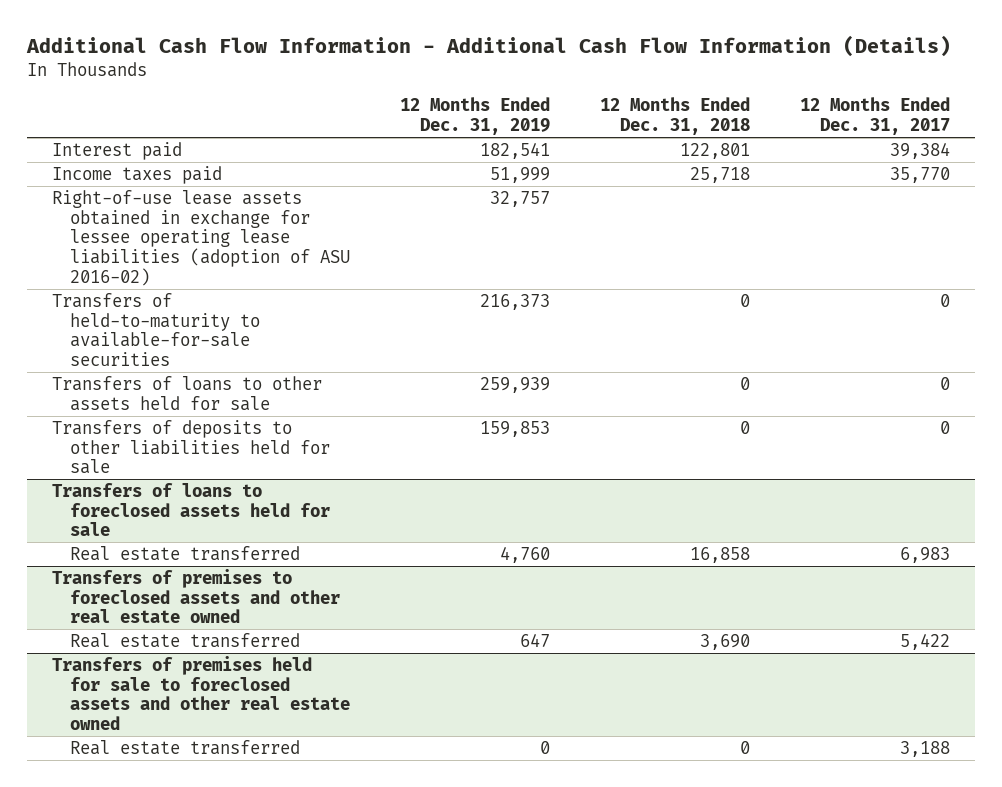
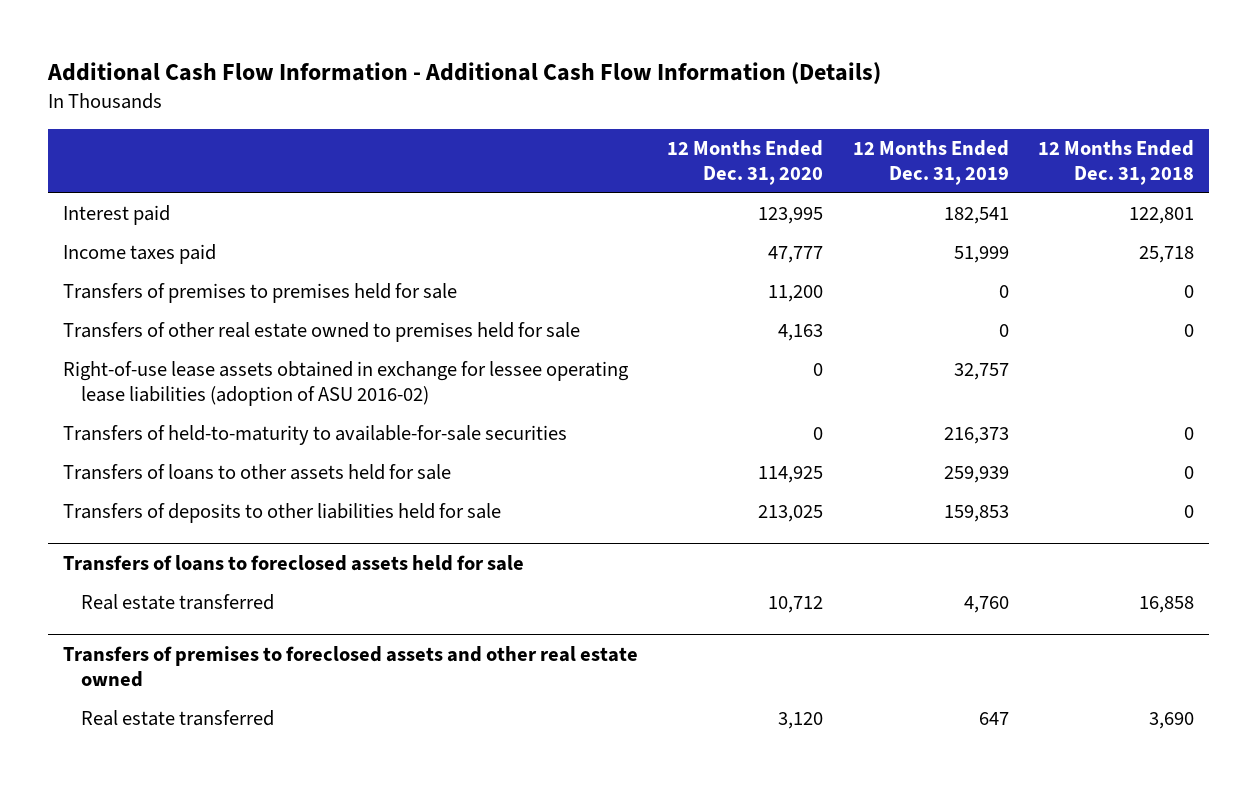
[799,97,950,136] 12 Months Ended Dec. 31, 2017 -> none
none -> [667,140,824,186] 12 Months Ended Dec. 31, 2020
none -> [62,283,457,304] Transfers of premises to premises held for sale
none -> [62,322,580,343] Transfers of other real estate owned to premises held for sale
[51,655,351,731] Transfers of premises held for sale to foreclosed assets and other real estate owned -> none
[70,739,301,755] Real estate transferred -> none

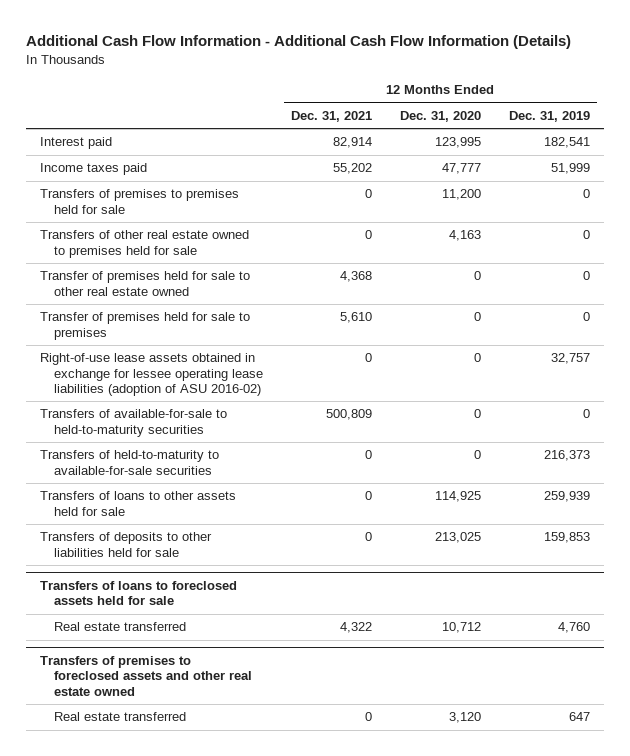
[1038,140,1195,186] 12 Months Ended Dec. 31, 2018 -> none
none -> [290,111,372,123] Dec. 31, 2021
none -> [39,271,250,296] Transfer of premises held for sale to other real estate owned
none -> [39,312,250,340] Transfer of premises held for sale to premises
none -> [39,409,227,437] Transfers of available-for-sale to held-to-maturity securities

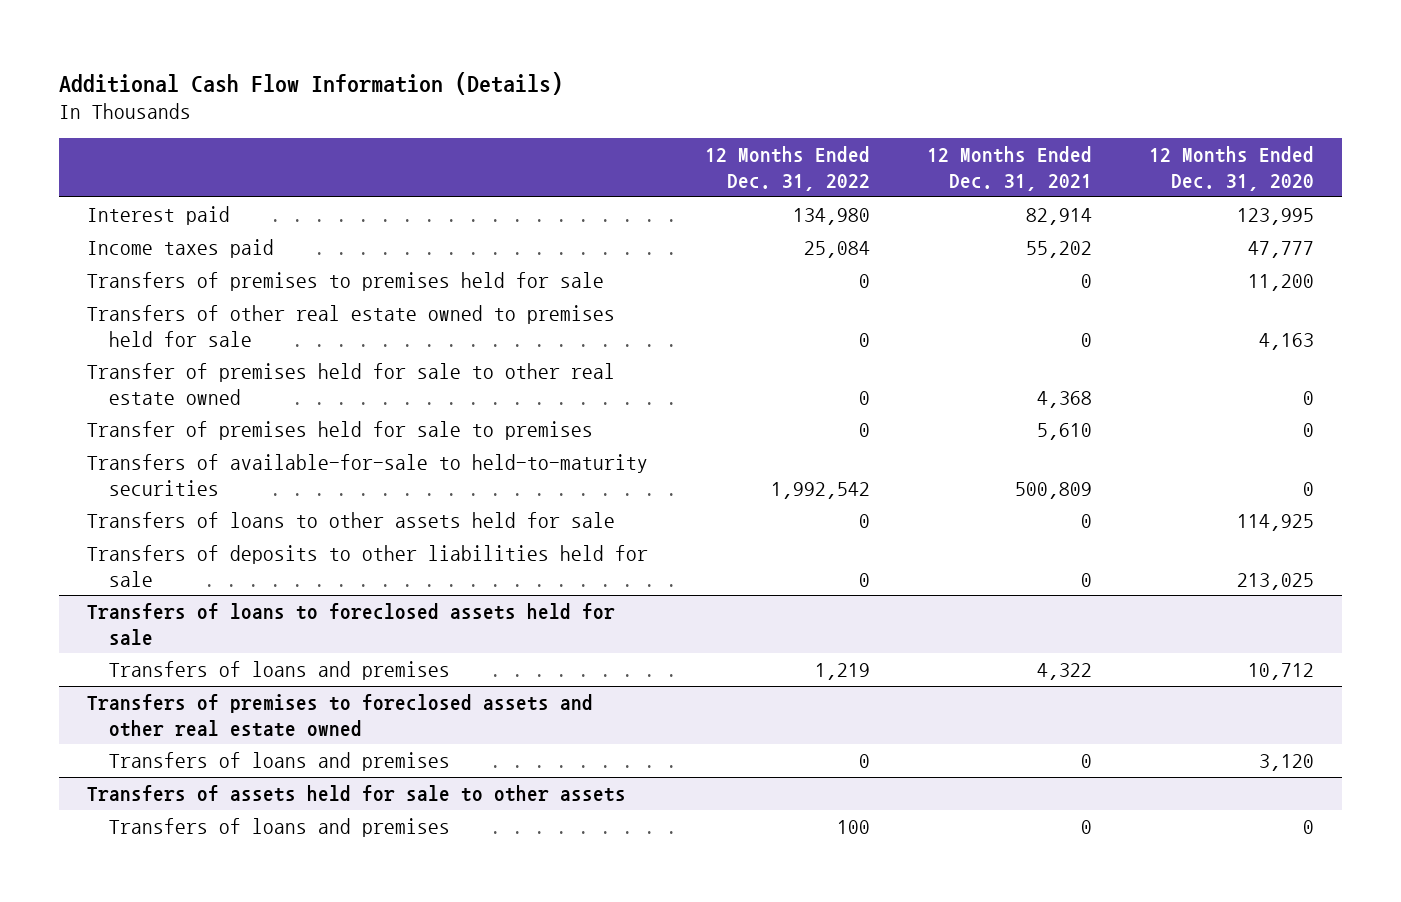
[25,35,571,50] Additional Cash Flow Information - Additional Cash Flow Information (Details) -> [59,71,564,95] Additional Cash Flow Information (Details)
[509,111,591,123] Dec. 31, 2019 -> none
none -> [705,146,871,191] 12 Months Ended Dec. 31, 2022
[39,353,263,396] Right-of-use lease assets obtained in exchange for lessee operating lease liabilities (adoption of ASU 2016-02) -> none
[39,450,219,475] Transfers of held-to-maturity to available-for-sale securities -> none
[53,622,186,632] Real estate transferred -> [108,660,450,680] Transfers of loans and premises
[53,712,186,722] Real estate transferred -> [108,751,450,771] Transfers of loans and premises
none -> [87,784,627,802] Transfers of assets held for sale to other assets
none -> [108,817,450,837] Transfers of loans and premises

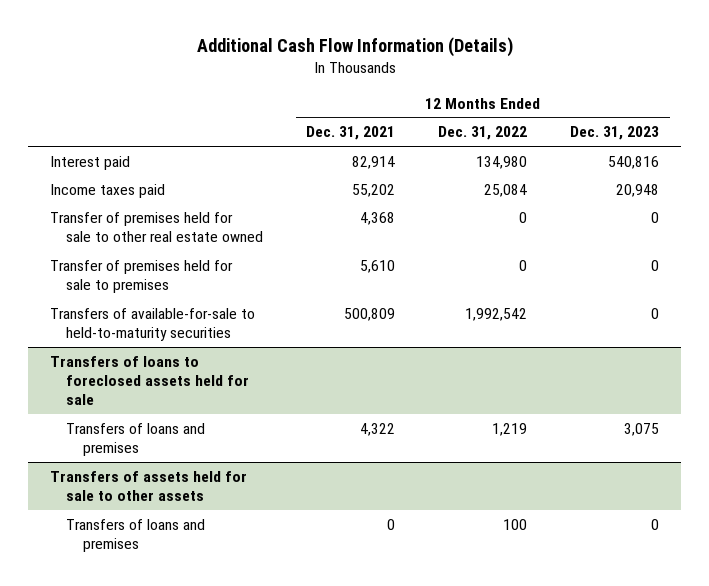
[1148,146,1314,191] 12 Months Ended Dec. 31, 2020 -> none
none -> [570,126,660,141] Dec. 31, 2023
[87,271,605,291] Transfers of premises to premises held for sale -> none
[87,304,616,347] Transfers of other real estate owned to premises held for sale -> none
[87,511,616,528] Transfers of loans to other assets held for sale -> none
[87,544,649,587] Transfers of deposits to other liabilities held for sale -> none
[87,693,594,737] Transfers of premises to foreclosed assets and other real estate owned -> none
[108,751,450,771] Transfers of loans and premises -> none

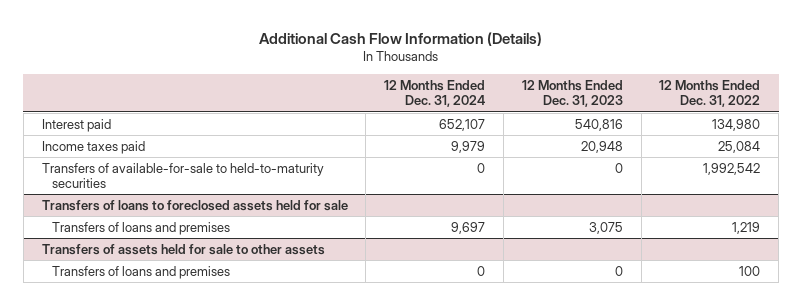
[306,126,396,141] Dec. 31, 2021 -> none
none -> [384,80,486,108] 12 Months Ended Dec. 31, 2024
[49,211,264,243] Transfer of premises held for sale to other real estate owned -> none
[49,259,233,294] Transfer of premises held for sale to premises -> none

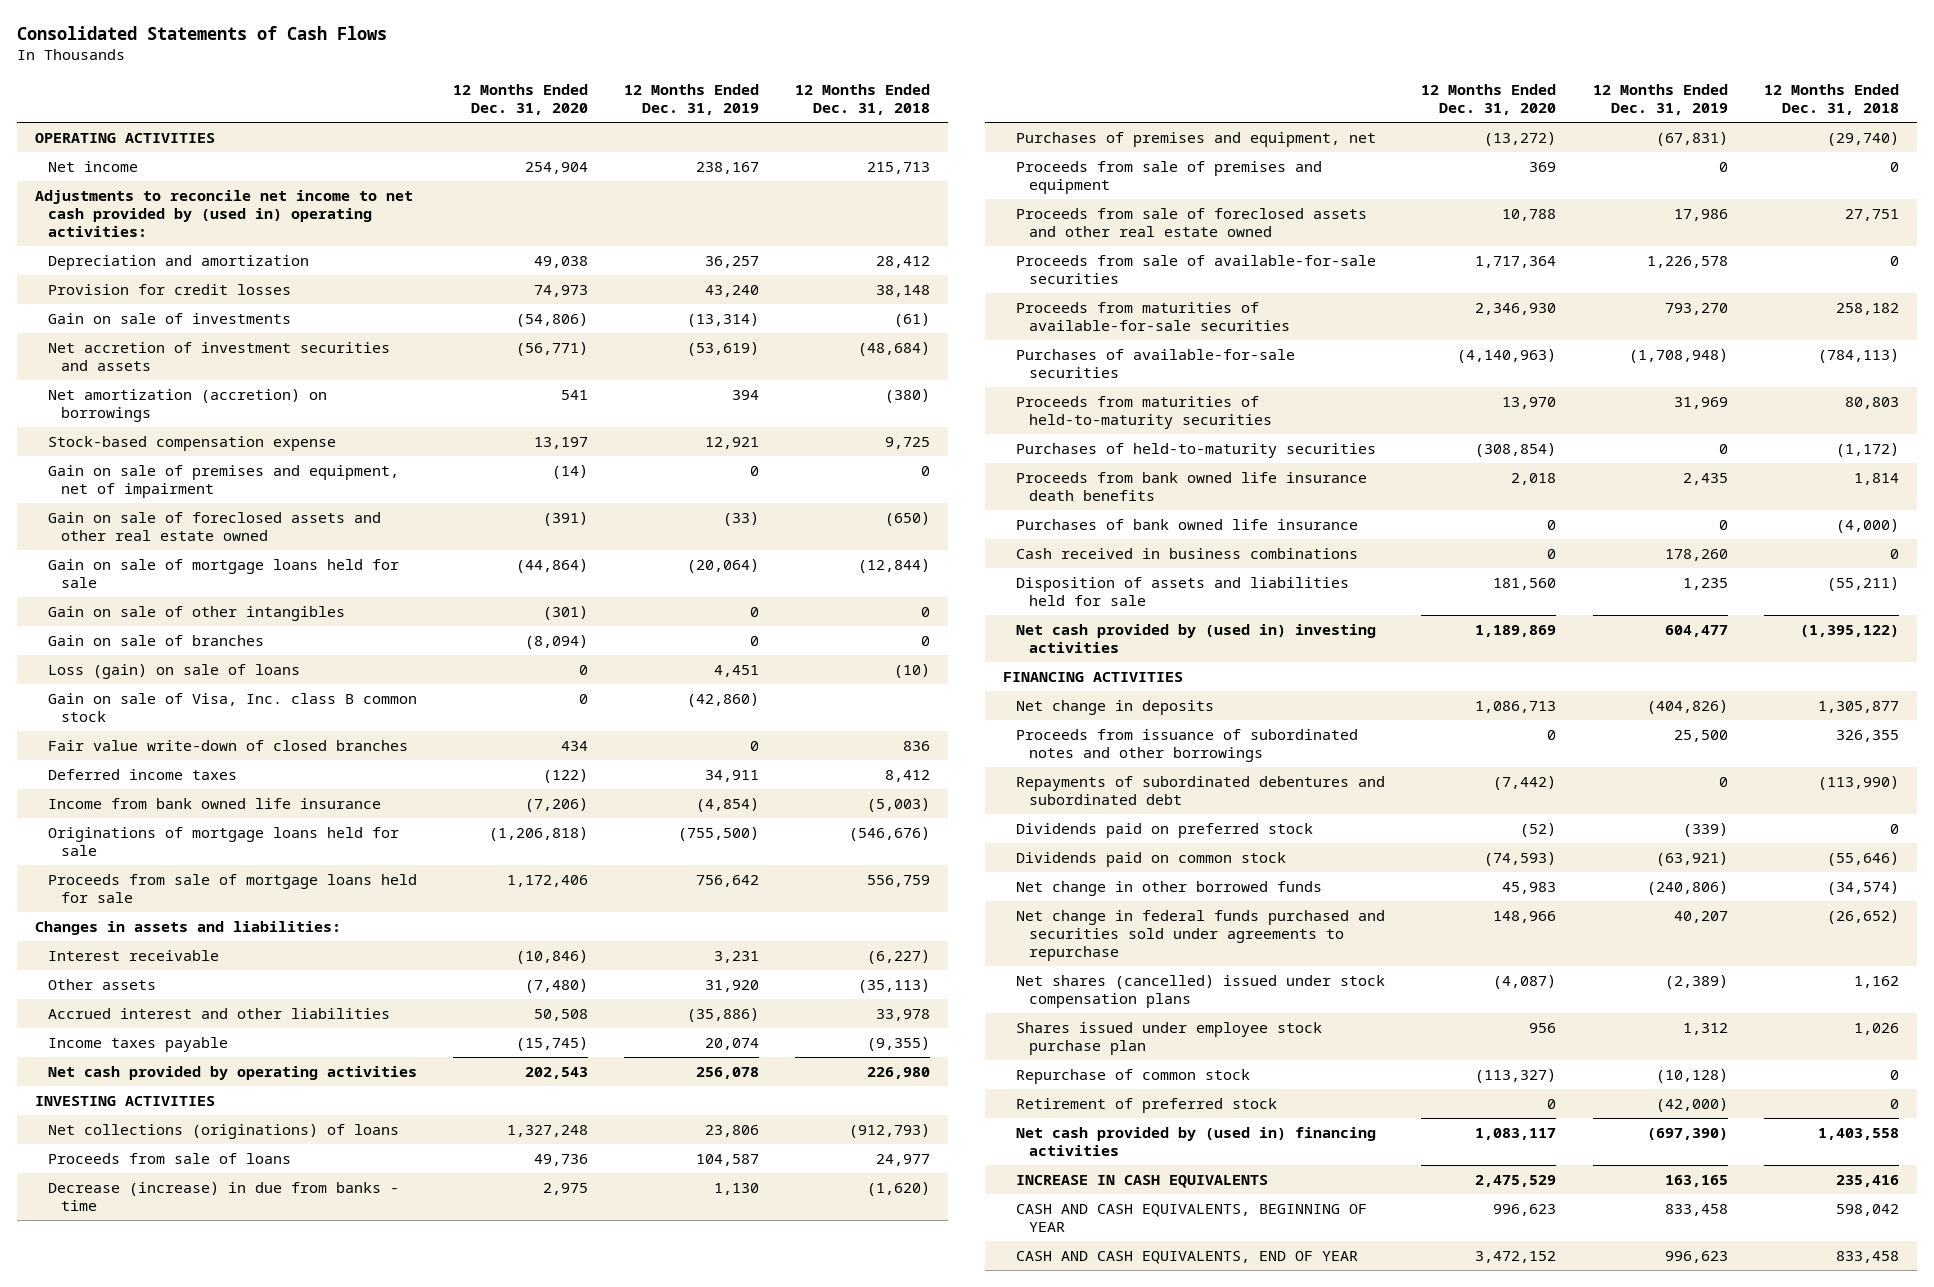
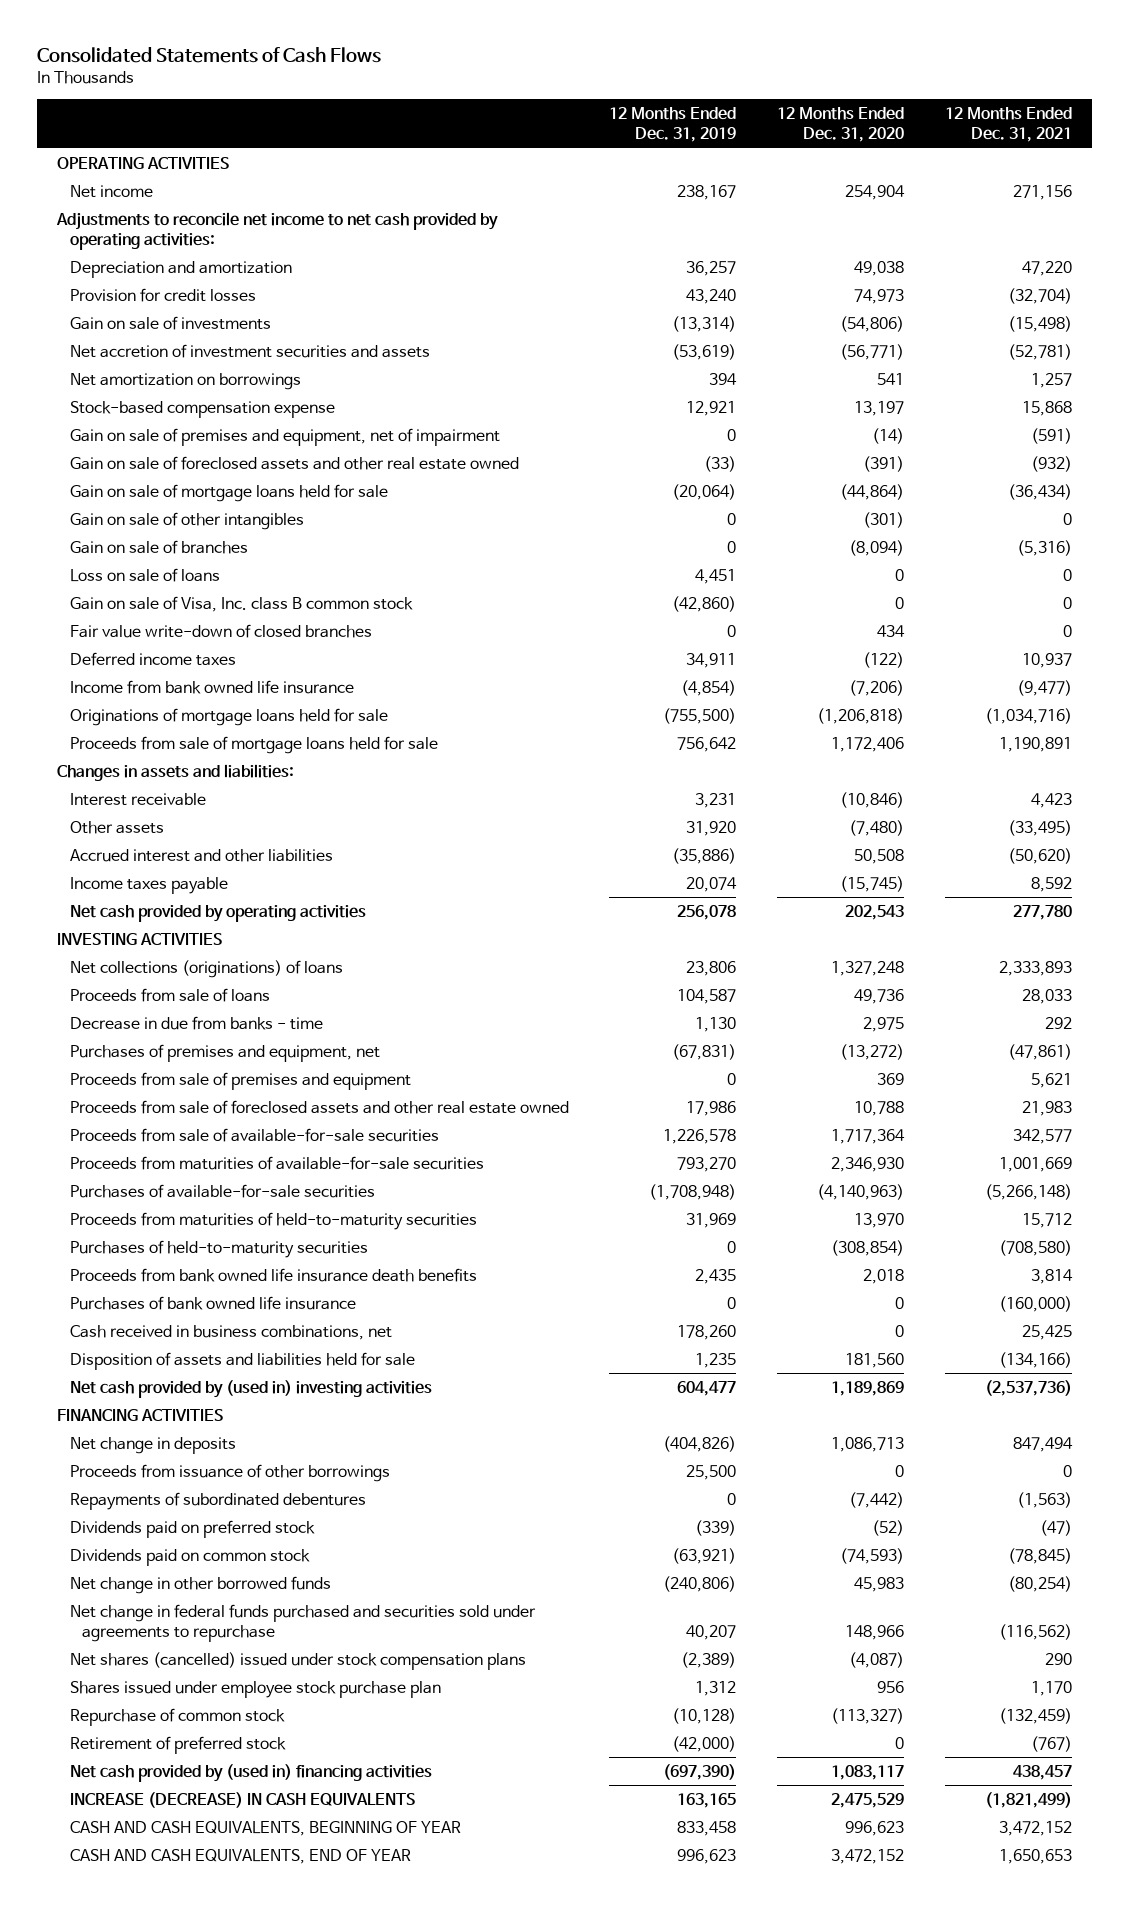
[795,83,931,115] 12 Months Ended Dec. 31, 2018 -> none
none -> [945,107,1073,143] 12 Months Ended Dec. 31, 2021
[34,189,413,238] Adjustments to reconcile net income to net cash provided by (used in) operating activities: -> [56,211,499,250] Adjustments to reconcile net income to net cash provided by operating activities:
[47,388,327,423] Net amortization (accretion) on borrowings -> [69,372,301,390] Net amortization on borrowings
[47,663,300,679] Loss (gain) on sale of loans -> [69,567,220,582] Loss on sale of loans
[47,1181,399,1212] Decrease (increase) in due from banks - time -> [69,1015,323,1030] Decrease in due from banks - time
[1016,547,1359,559] Cash received in business combinations -> [69,1324,392,1340] Cash received in business combinations, net
[1016,728,1359,763] Proceeds from issuance of subordinated notes and other borrowings -> [69,1463,390,1482] Proceeds from issuance of other borrowings
[1016,775,1386,806] Repayments of subordinated debentures and subordinated debt -> [69,1491,366,1510] Repayments of subordinated debentures
[1016,1174,1269,1188] INCREASE IN CASH EQUIVALENTS -> [69,1791,415,1808] INCREASE (DECREASE) IN CASH EQUIVALENTS

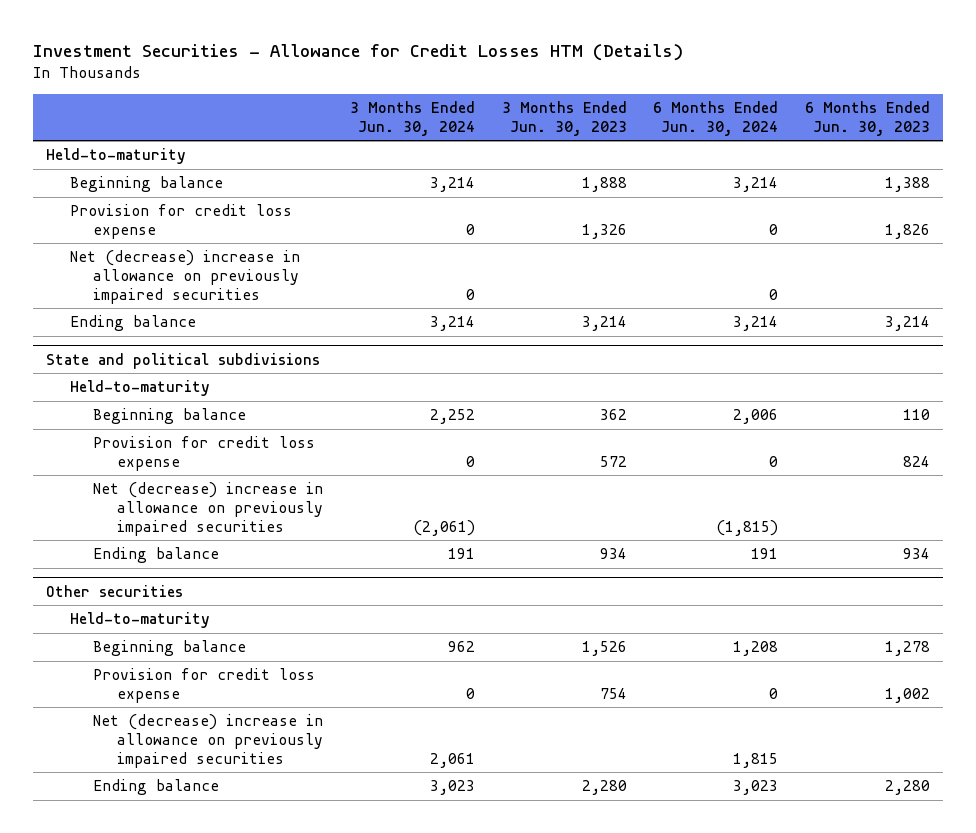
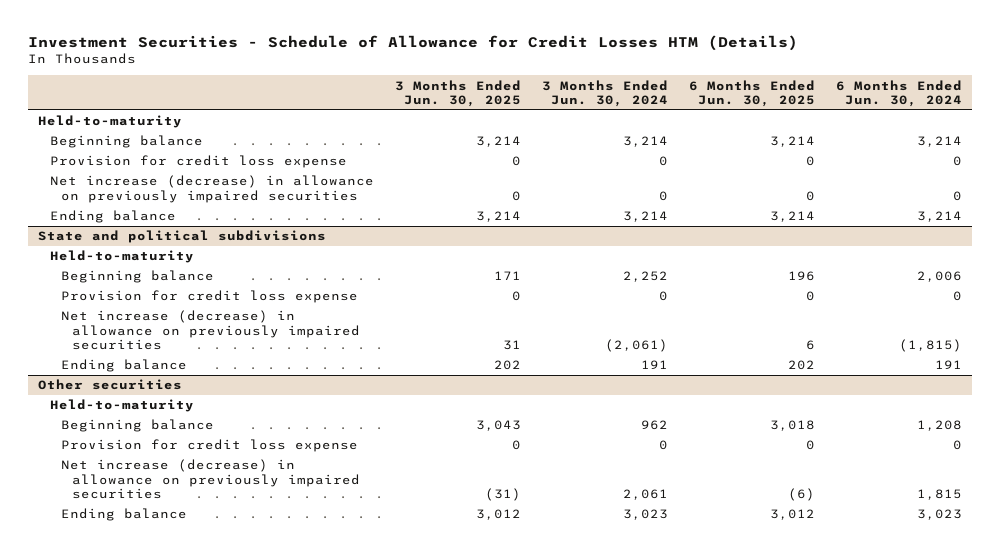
[33,44,684,62] Investment Securities - Allowance for Credit Losses HTM (Details) -> [27,34,798,51] Investment Securities - Schedule of Allowance for Credit Losses HTM (Details)
[501,101,627,136] 3 Months Ended Jun. 30, 2023 -> none
[804,101,930,136] 6 Months Ended Jun. 30, 2023 -> none
none -> [394,79,521,107] 3 Months Ended Jun. 30, 2025
none -> [688,79,815,107] 6 Months Ended Jun. 30, 2025
[69,250,300,304] Net (decrease) increase in allowance on previously impaired securities -> [49,175,374,203] Net increase (decrease) in allowance on previously impaired securities
[93,482,324,536] Net (decrease) increase in allowance on previously impaired securities -> [60,310,361,350] Net increase (decrease) in allowance on previously impaired securities
[93,714,324,768] Net (decrease) increase in allowance on previously impaired securities -> [60,459,361,499] Net increase (decrease) in allowance on previously impaired securities

